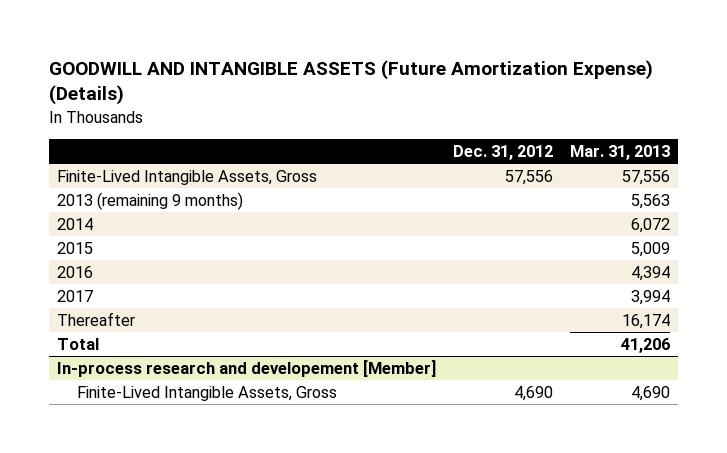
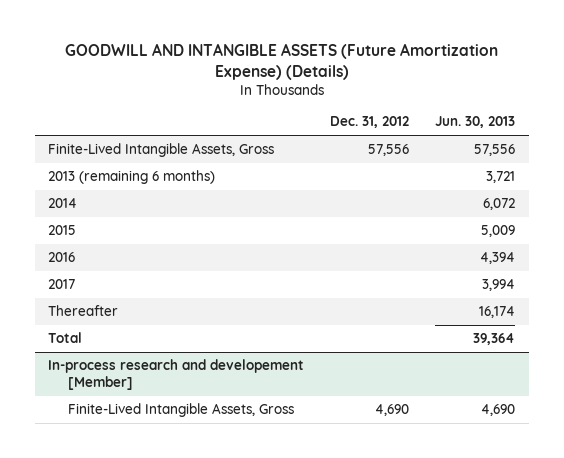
[569,145,670,161] Mar. 31, 2013 -> none
none -> [435,116,516,129] Jun. 30, 2013
[57,191,244,210] 2013 (remaining 9 months) -> [48,170,216,185] 2013 (remaining 6 months)

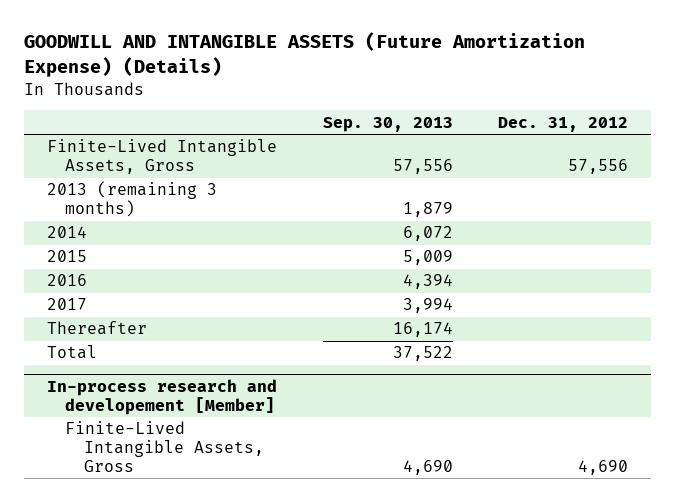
[435,116,516,129] Jun. 30, 2013 -> none
none -> [322,116,453,132] Sep. 30, 2013
[48,170,216,185] 2013 (remaining 6 months) -> [46,181,217,218] 2013 (remaining 3 months)

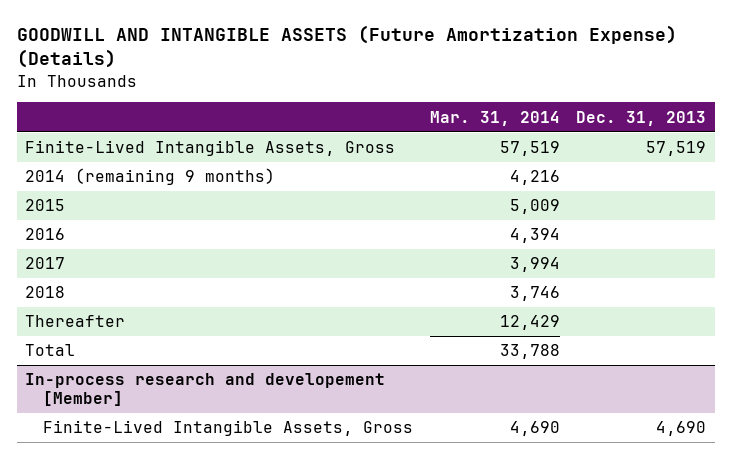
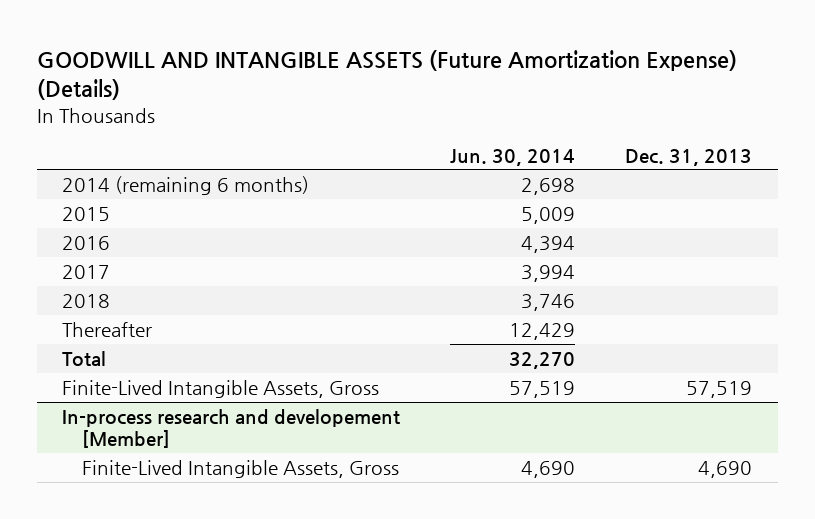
[429,110,560,126] Mar. 31, 2014 -> none
none -> [450,148,576,166] Jun. 30, 2014
[25,168,276,186] 2014 (remaining 9 months) -> [62,175,310,195] 2014 (remaining 6 months)
[25,140,396,157] Finite-Lived Intangible Assets, Gross -> [62,379,380,398] Finite-Lived Intangible Assets, Gross

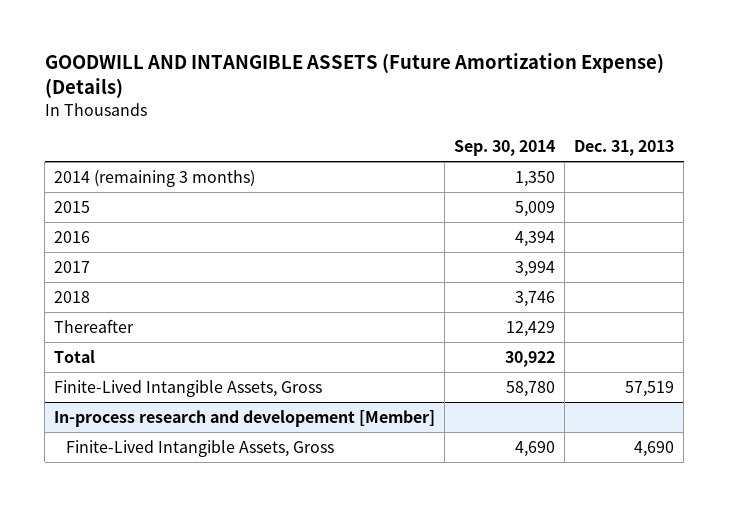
[450,148,576,166] Jun. 30, 2014 -> none
none -> [454,140,556,157] Sep. 30, 2014
[62,175,310,195] 2014 (remaining 6 months) -> [54,169,256,187] 2014 (remaining 3 months)

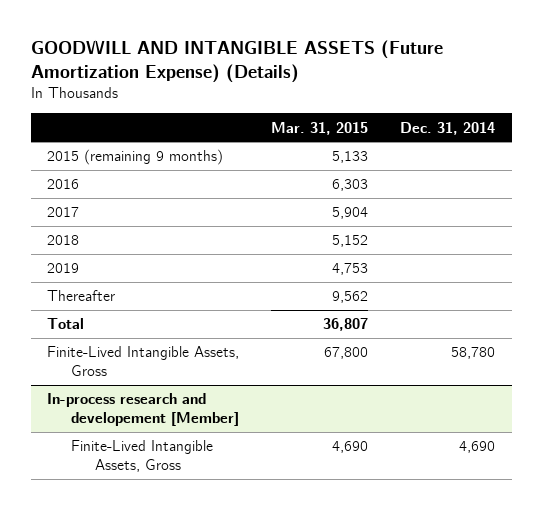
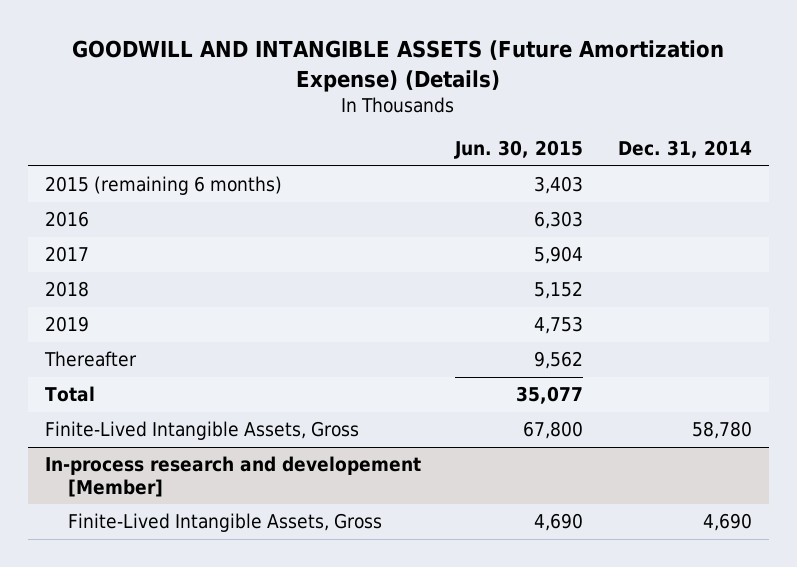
[271,121,369,135] Mar. 31, 2015 -> none
none -> [454,140,584,160] Jun. 30, 2015
[46,149,223,166] 2015 (remaining 9 months) -> [45,176,283,196] 2015 (remaining 6 months)

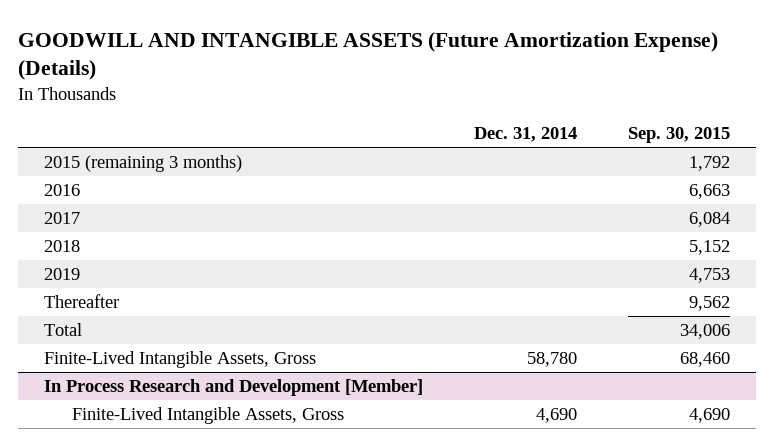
[454,140,584,160] Jun. 30, 2015 -> none
none -> [628,127,731,144] Sep. 30, 2015
[45,176,283,196] 2015 (remaining 6 months) -> [43,155,242,173] 2015 (remaining 3 months)
[45,456,422,497] In-process research and developement [Member] -> [43,379,423,397] In Process Research and Development [Member]

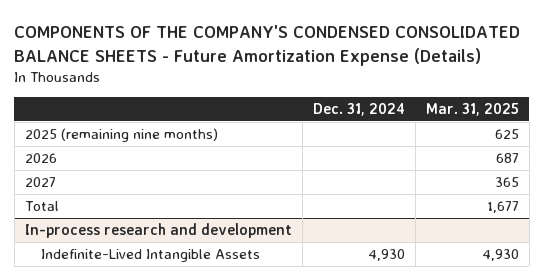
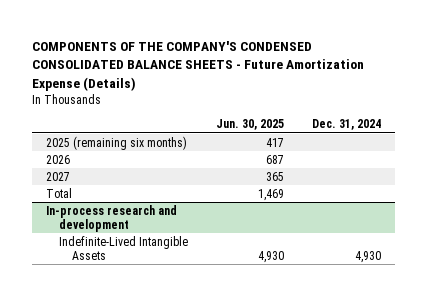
[425,103,519,117] Mar. 31, 2025 -> none
none -> [215,119,284,131] Jun. 30, 2025
[24,127,218,142] 2025 (remaining nine months) -> [46,135,188,150] 2025 (remaining six months)

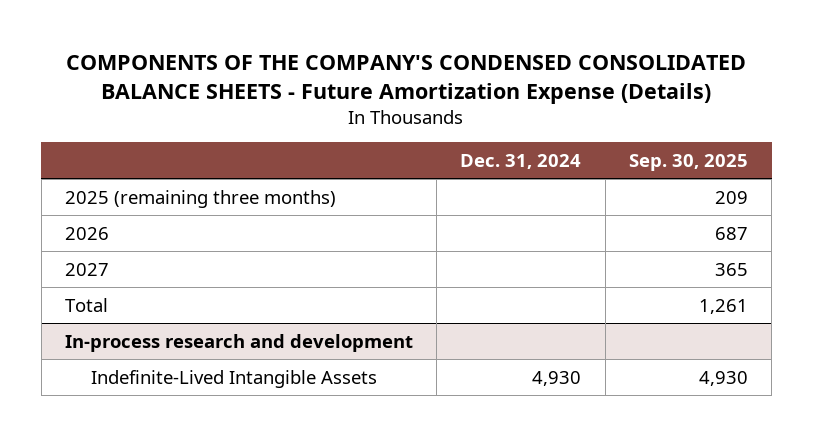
[215,119,284,131] Jun. 30, 2025 -> none
none -> [628,153,748,171] Sep. 30, 2025
[46,135,188,150] 2025 (remaining six months) -> [64,189,336,208] 2025 (remaining three months)

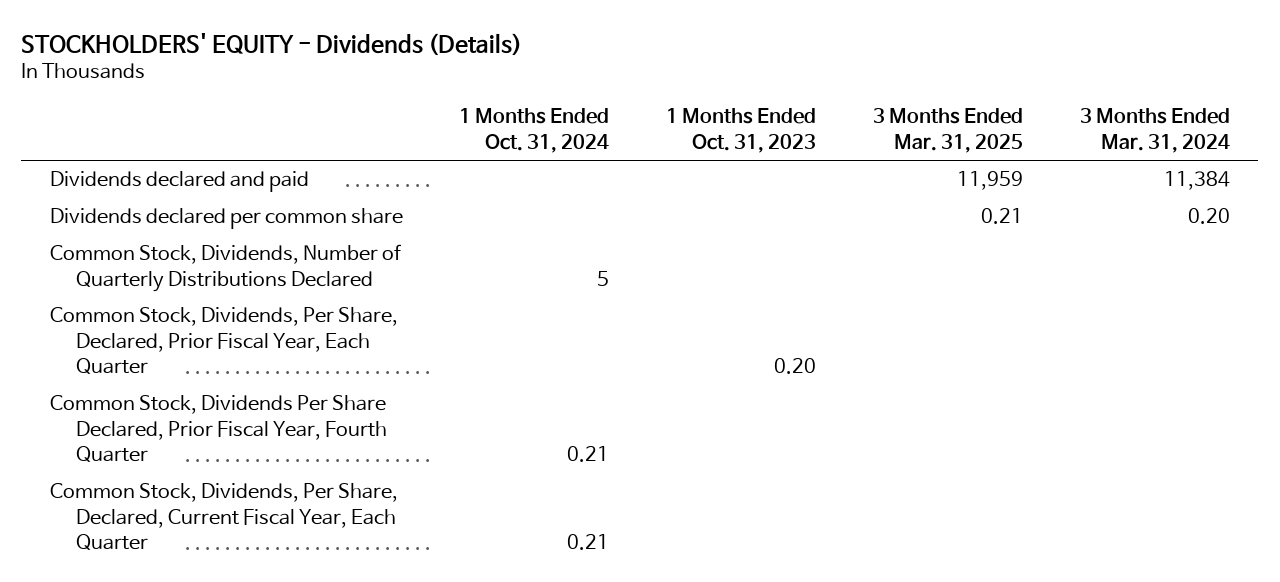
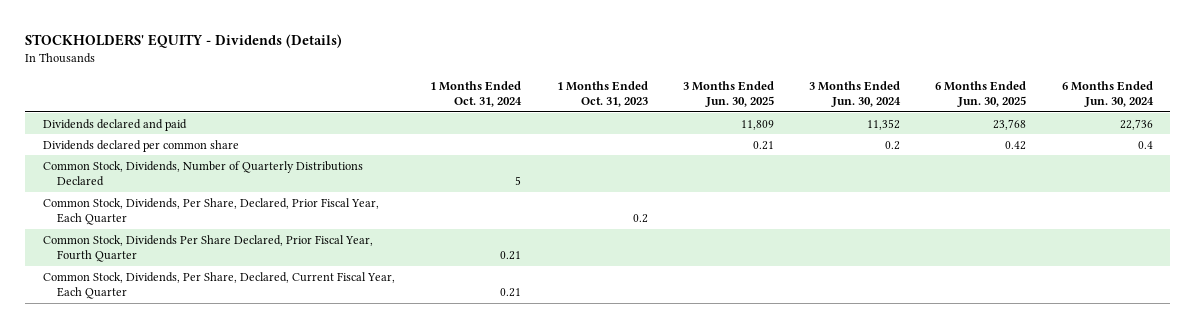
[873,108,1024,153] 3 Months Ended Mar. 31, 2025 -> none
[1079,108,1230,153] 3 Months Ended Mar. 31, 2024 -> none
none -> [682,80,774,108] 3 Months Ended Jun. 30, 2025
none -> [809,80,902,108] 3 Months Ended Jun. 30, 2024
none -> [935,80,1027,108] 6 Months Ended Jun. 30, 2025
none -> [1061,80,1154,108] 6 Months Ended Jun. 30, 2024
[774,358,817,375] 0.20 -> [632,214,648,224] 0.2

